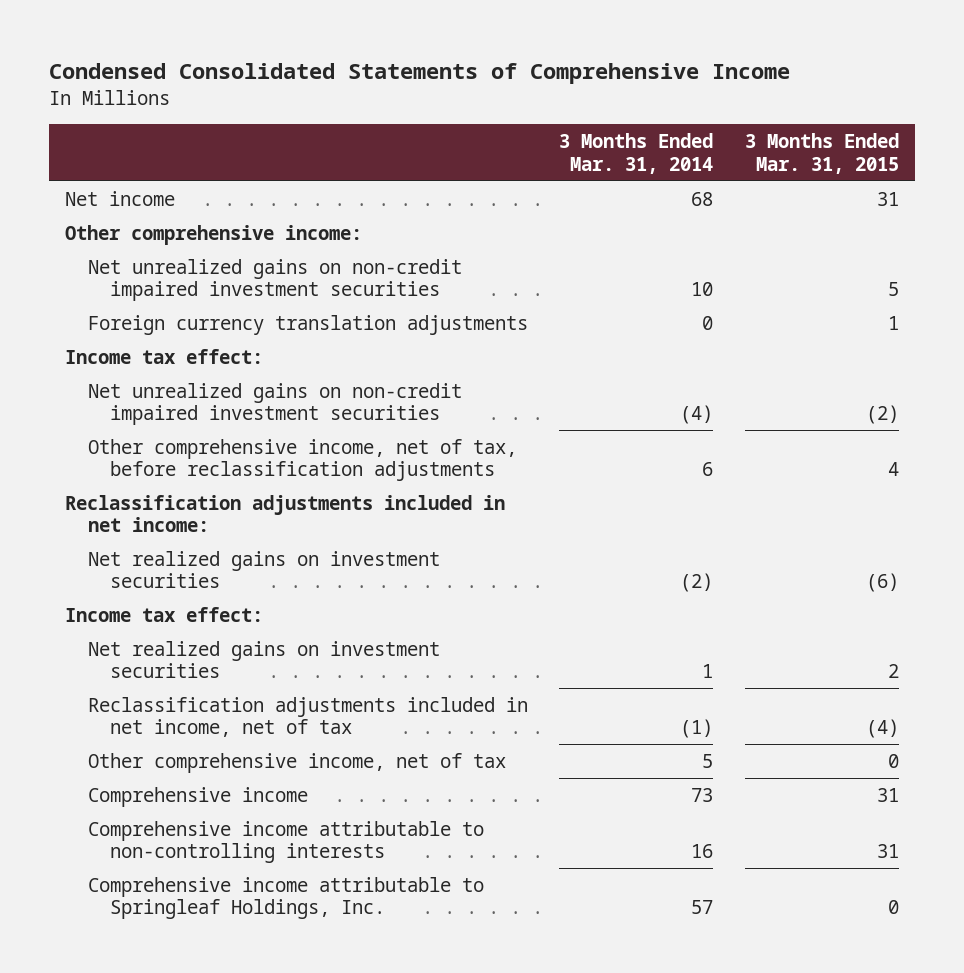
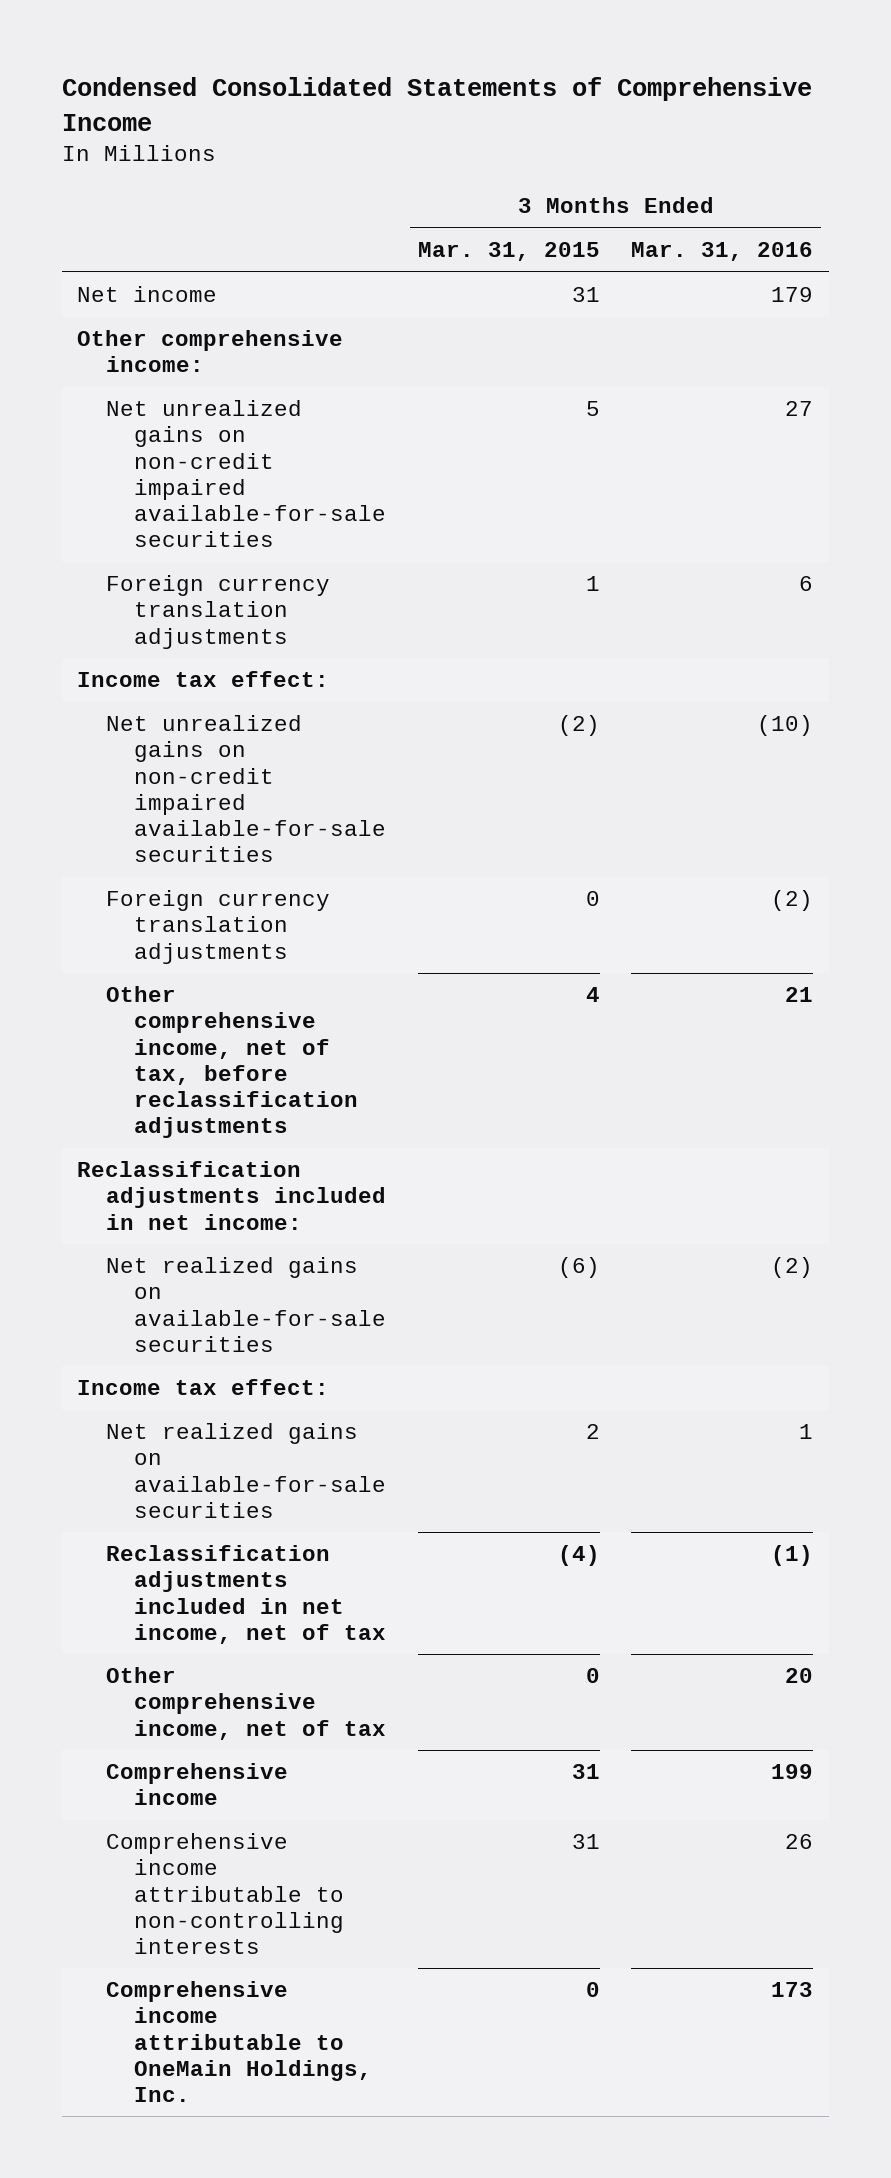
[559,133,714,174] 3 Months Ended Mar. 31, 2014 -> none
none -> [631,241,814,261] Mar. 31, 2016
[87,258,462,302] Net unrealized gains on non-credit impaired investment securities -> [105,400,387,547] Net unrealized gains on non-credit impaired available-for-sale securities
[87,382,462,426] Net unrealized gains on non-credit impaired investment securities -> [105,715,387,862] Net unrealized gains on non-credit impaired available-for-sale securities
none -> [105,890,330,964] Foreign currency translation adjustments
[87,550,440,589] Net realized gains on investment securities -> [105,1257,387,1352] Net realized gains on available-for-sale securities
[87,640,440,679] Net realized gains on investment securities -> [105,1423,387,1518] Net realized gains on available-for-sale securities
[87,876,484,920] Comprehensive income attributable to Springleaf Holdings, Inc. -> [105,1981,373,2102] Comprehensive income attributable to OneMain Holdings, Inc.

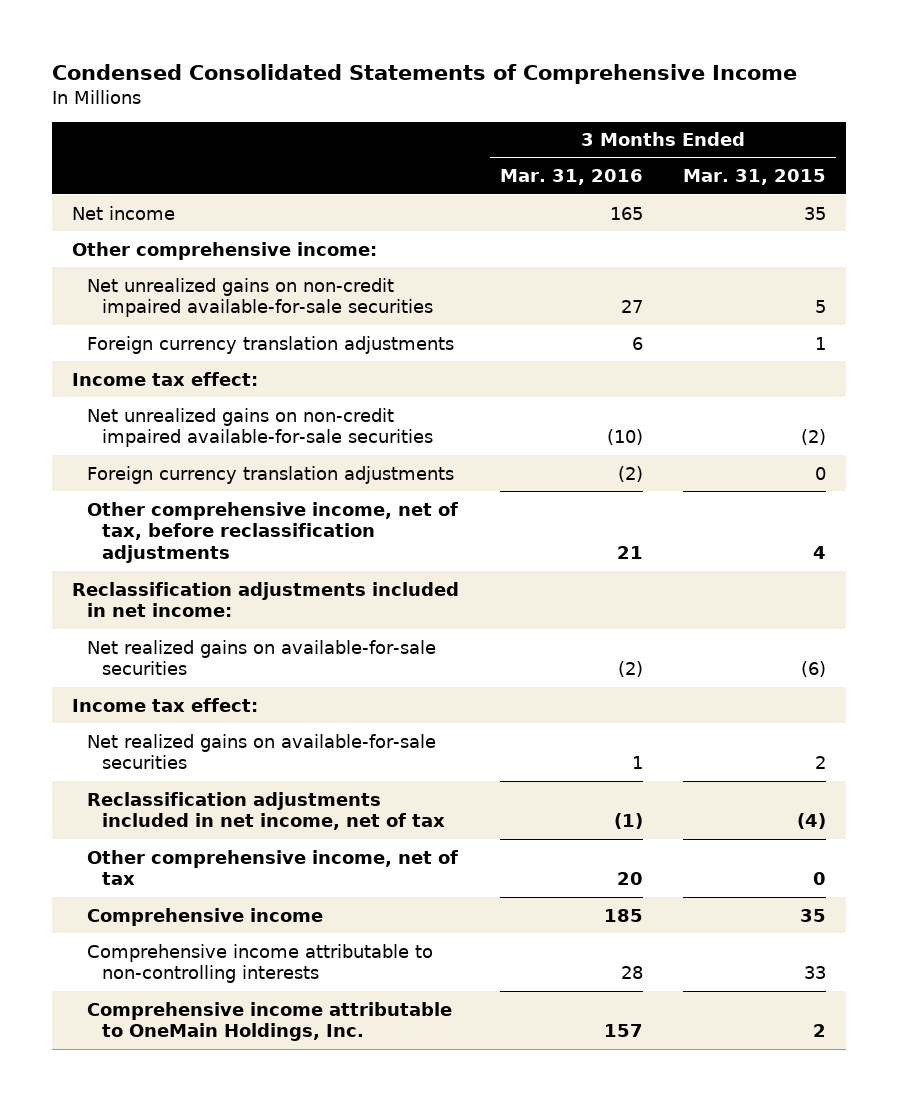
[571,287,600,303] 31 -> [803,206,826,220] 35
[771,287,814,303] 179 -> [609,206,643,220] 165
[571,1764,600,1780] 31 -> [799,908,826,922] 35
[771,1764,814,1780] 199 -> [603,908,643,922] 185
[571,1834,600,1850] 31 -> [803,966,826,980] 33
[785,1834,814,1850] 26 -> [620,966,643,980] 28
[585,1982,600,1998] 0 -> [812,1024,826,1038] 2
[771,1982,814,1998] 173 -> [603,1024,643,1038] 157

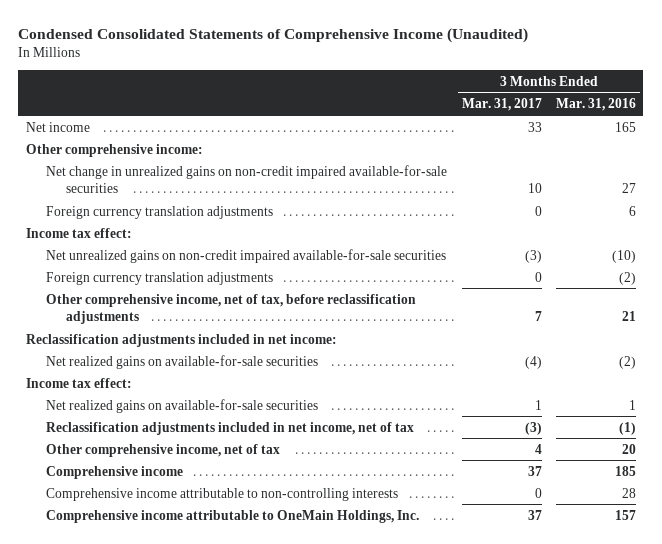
[52,63,798,84] Condensed Consolidated Statements of Comprehensive Income -> [18,28,529,44] Condensed Consolidated Statements of Comprehensive Income (Unaudited)
[682,169,826,186] Mar. 31, 2015 -> none
none -> [461,98,542,112] Mar. 31, 2017
[87,277,433,318] Net unrealized gains on non-credit impaired available-for-sale securities -> [46,164,448,193] Net change in unrealized gains on non-credit impaired available-for-sale securities

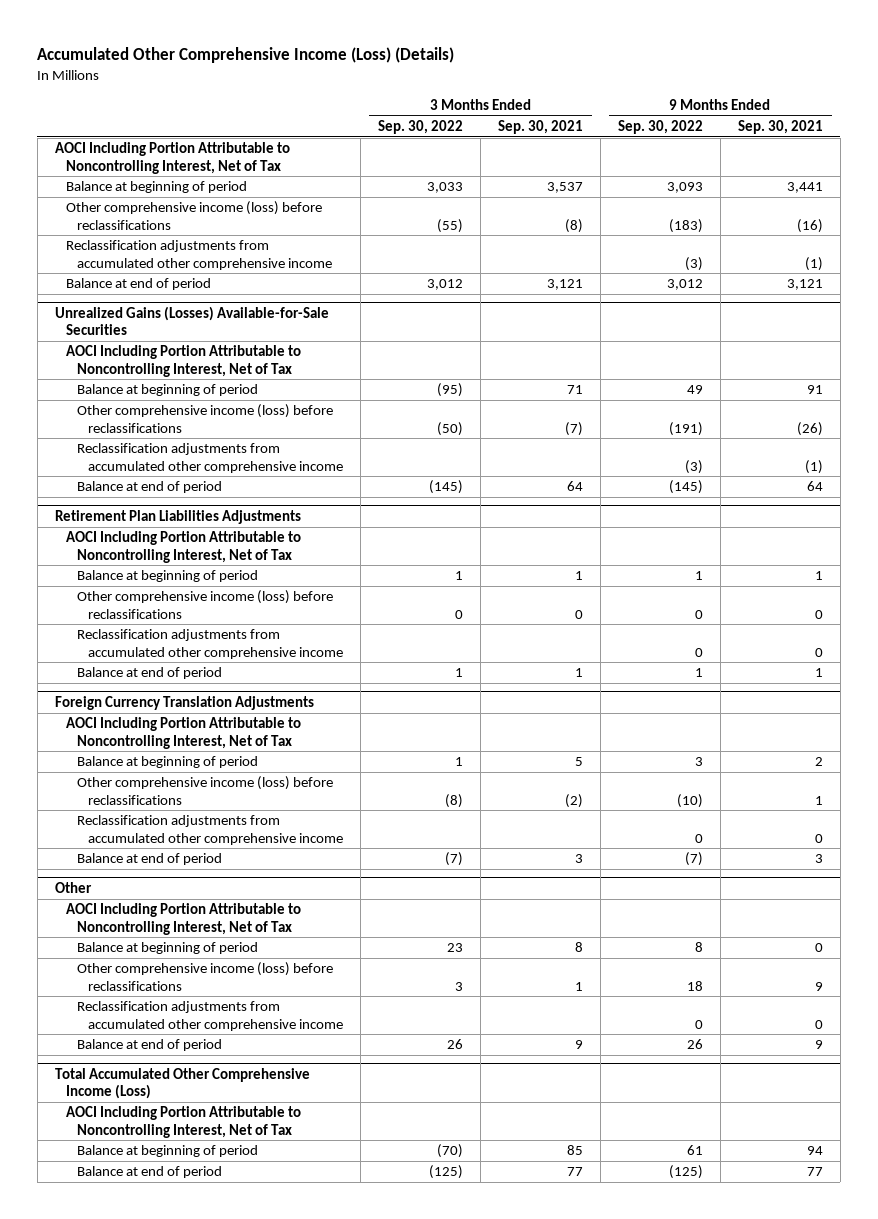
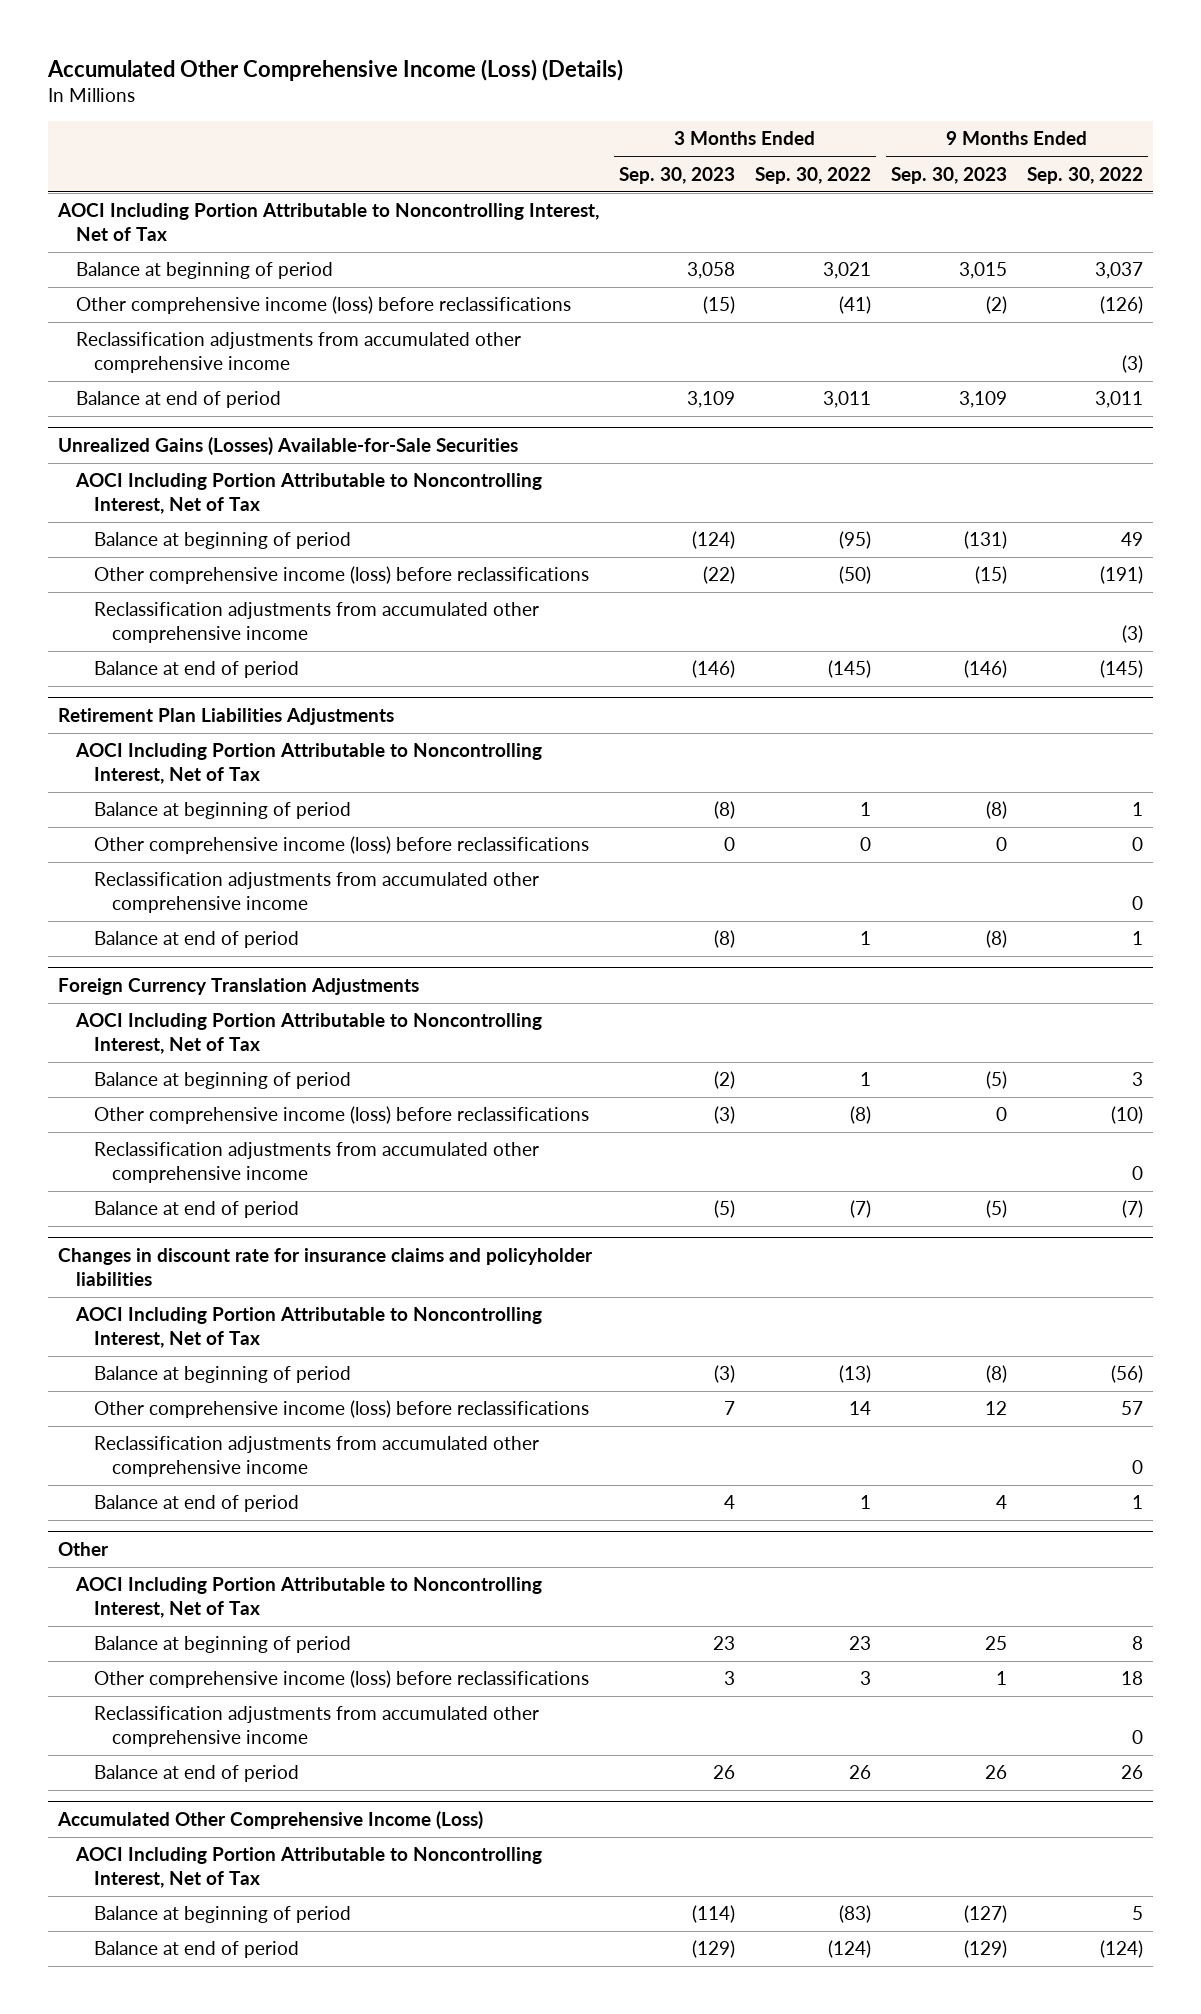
[498,119,584,134] Sep. 30, 2021 -> none
[737,119,823,134] Sep. 30, 2021 -> none
none -> [618,166,735,184] Sep. 30, 2023
none -> [890,166,1007,184] Sep. 30, 2023
[427,182,464,194] 3,033 -> [822,262,871,280] 3,021
[666,182,703,194] 3,093 -> [1094,262,1143,280] 3,037
[437,218,464,233] (55) -> [838,296,871,315] (41)
[668,218,703,233] (183) -> [1099,296,1143,315] (126)
[427,279,464,291] 3,012 -> [822,391,871,409] 3,011
[666,279,703,291] 3,012 -> [1094,391,1143,409] 3,011
none -> [58,1248,594,1287] Changes in discount rate for insurance claims and policyholder liabilities
none -> [75,1307,543,1349] AOCI Including Portion Attributable to Noncontrolling Interest, Net of Tax
none -> [94,1366,352,1384] Balance at beginning of period
none -> [94,1400,590,1419] Other comprehensive income (loss) before reclassifications
none -> [94,1436,540,1478] Reclassification adjustments from accumulated other comprehensive income
none -> [94,1495,300,1513] Balance at end of period
[54,1068,310,1100] Total Accumulated Other Comprehensive Income (Loss) -> [57,1811,484,1830] Accumulated Other Comprehensive Income (Loss)
[437,1144,464,1159] (70) -> [838,1905,871,1924] (83)
[686,1145,703,1156] 61 -> [1131,1906,1143,1921] 5
[429,1165,464,1180] (125) -> [827,1940,871,1959] (124)
[668,1165,703,1180] (125) -> [1099,1940,1143,1959] (124)

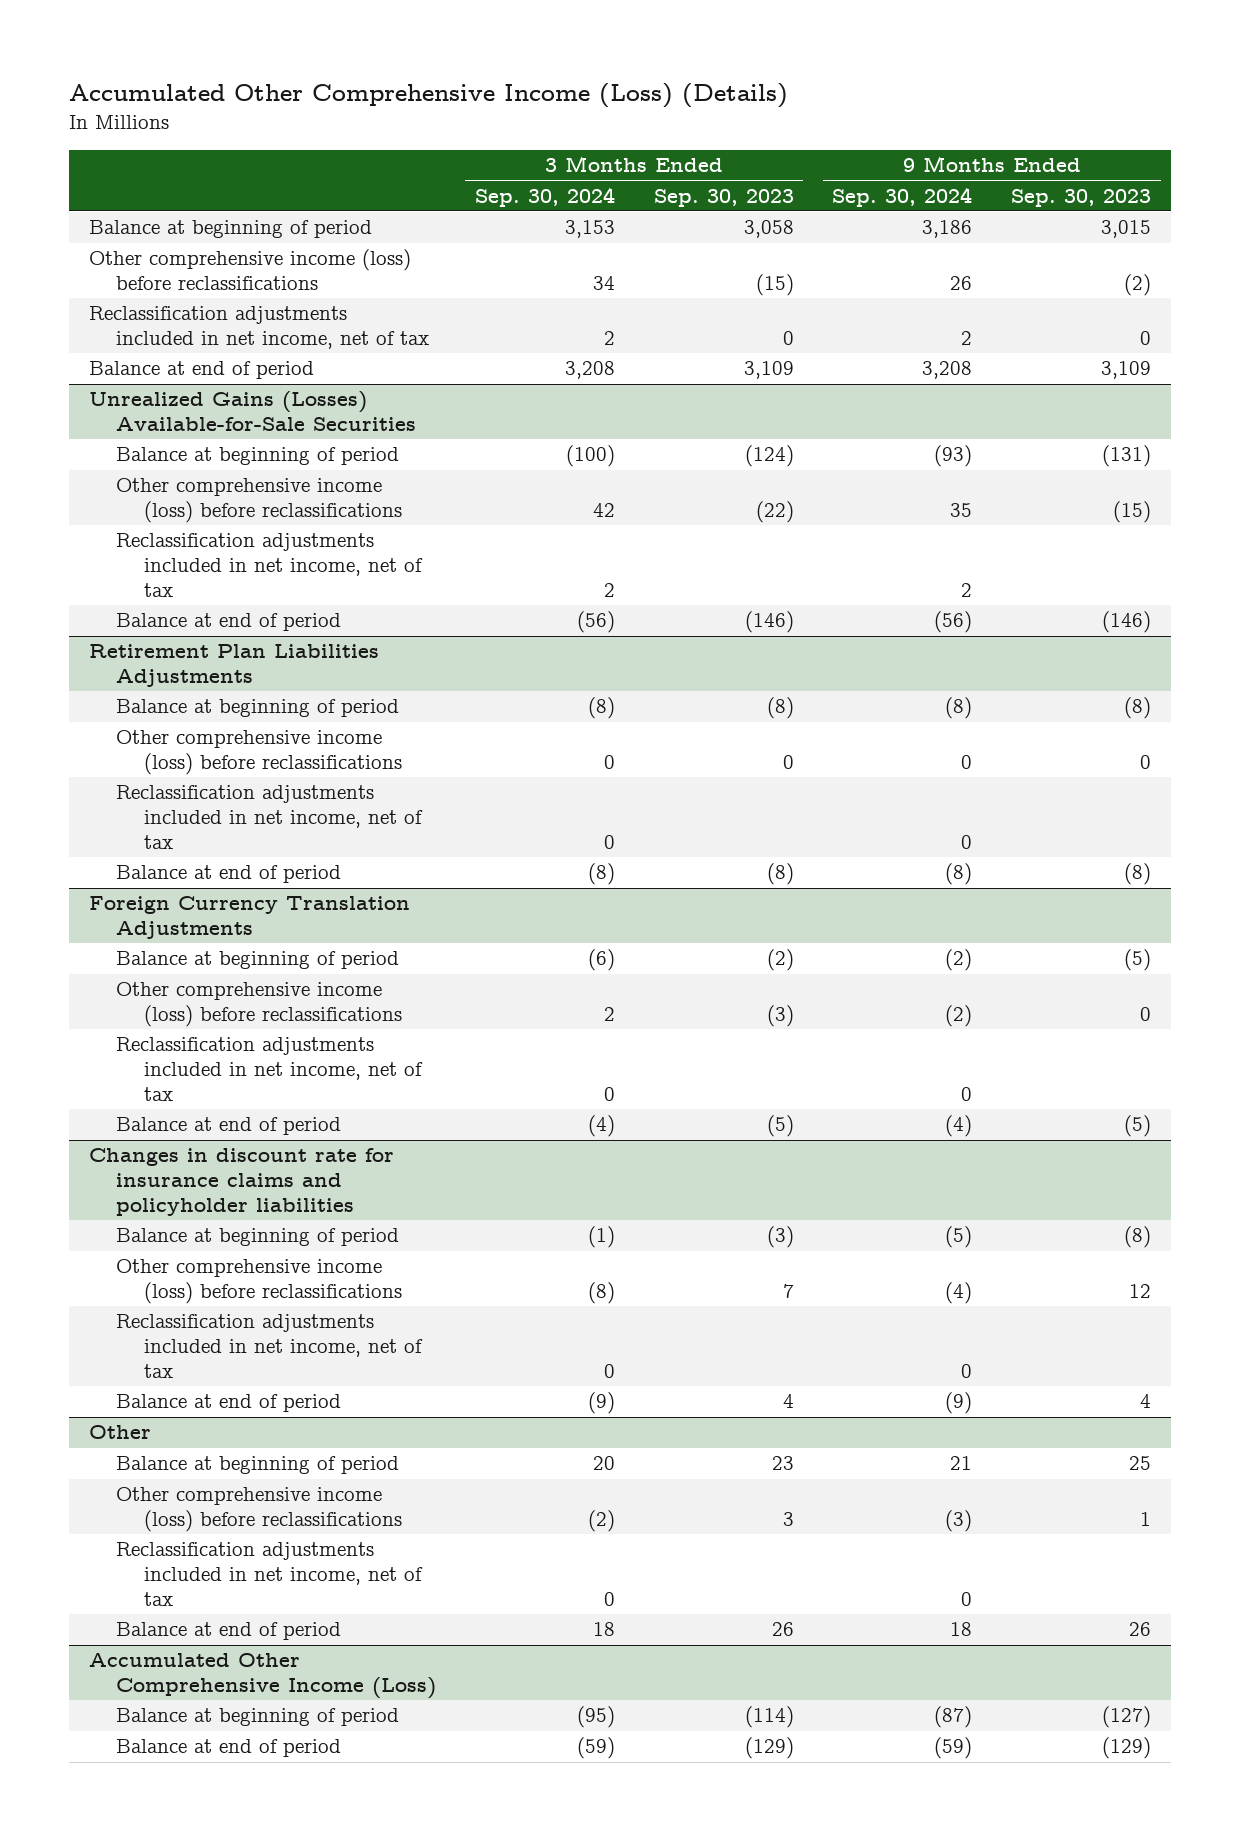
[754,166,871,184] Sep. 30, 2022 -> none
[1026,166,1143,184] Sep. 30, 2022 -> none
none -> [474,186,615,207] Sep. 30, 2024
none -> [832,186,973,207] Sep. 30, 2024
[57,203,600,242] AOCI Including Portion Attributable to Noncontrolling Interest, Net of Tax -> none
[76,332,522,374] Reclassification adjustments from accumulated other comprehensive income -> none
none -> [88,306,430,349] Reclassification adjustments included in net income, net of tax
[75,473,543,515] AOCI Including Portion Attributable to Noncontrolling Interest, Net of Tax -> none
[94,602,540,644] Reclassification adjustments from accumulated other comprehensive income -> none
none -> [116,533,423,597] Reclassification adjustments included in net income, net of tax
[75,743,543,785] AOCI Including Portion Attributable to Noncontrolling Interest, Net of Tax -> none
[94,872,540,914] Reclassification adjustments from accumulated other comprehensive income -> none
none -> [116,785,423,849] Reclassification adjustments included in net income, net of tax
[75,1013,543,1055] AOCI Including Portion Attributable to Noncontrolling Interest, Net of Tax -> none
[94,1142,540,1184] Reclassification adjustments from accumulated other comprehensive income -> none
none -> [116,1037,423,1101] Reclassification adjustments included in net income, net of tax
[75,1307,543,1349] AOCI Including Portion Attributable to Noncontrolling Interest, Net of Tax -> none
[94,1436,540,1478] Reclassification adjustments from accumulated other comprehensive income -> none
none -> [116,1314,423,1378] Reclassification adjustments included in net income, net of tax
[75,1577,543,1619] AOCI Including Portion Attributable to Noncontrolling Interest, Net of Tax -> none
[94,1706,540,1748] Reclassification adjustments from accumulated other comprehensive income -> none
none -> [116,1542,423,1606] Reclassification adjustments included in net income, net of tax
[75,1847,543,1889] AOCI Including Portion Attributable to Noncontrolling Interest, Net of Tax -> none

